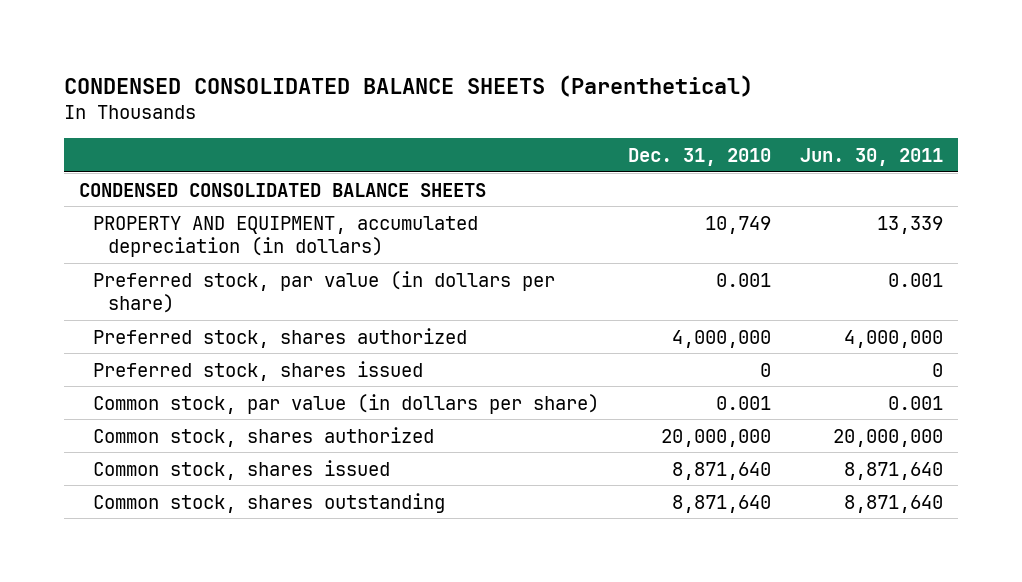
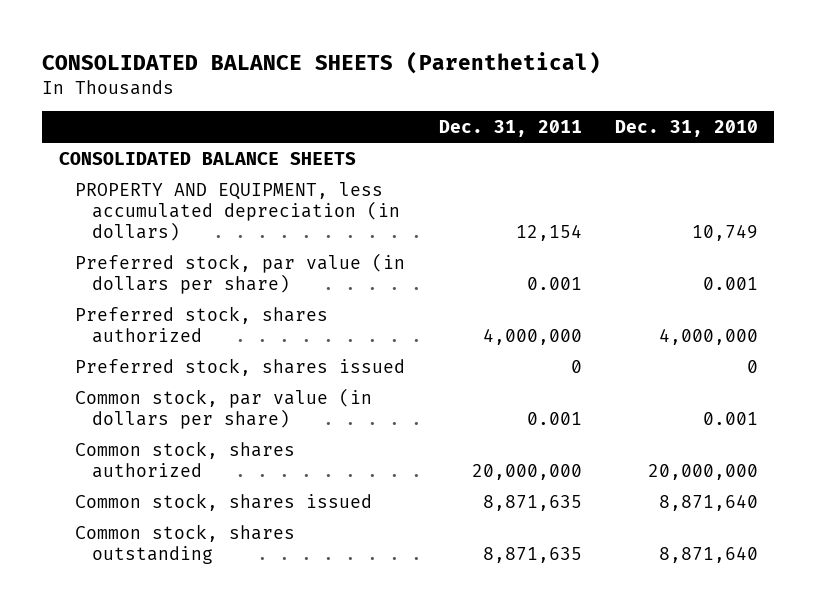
[64,74,754,97] CONDENSED CONSOLIDATED BALANCE SHEETS (Parenthetical) -> [42,50,602,74] CONSOLIDATED BALANCE SHEETS (Parenthetical)
[800,148,944,167] Jun. 30, 2011 -> none
none -> [438,119,582,137] Dec. 31, 2011
[78,182,486,197] CONDENSED CONSOLIDATED BALANCE SHEETS -> [58,151,356,165] CONSOLIDATED BALANCE SHEETS
[93,215,479,258] PROPERTY AND EQUIPMENT, accumulated depreciation (in dollars) -> [75,181,401,241] PROPERTY AND EQUIPMENT, less accumulated depreciation (in dollars)

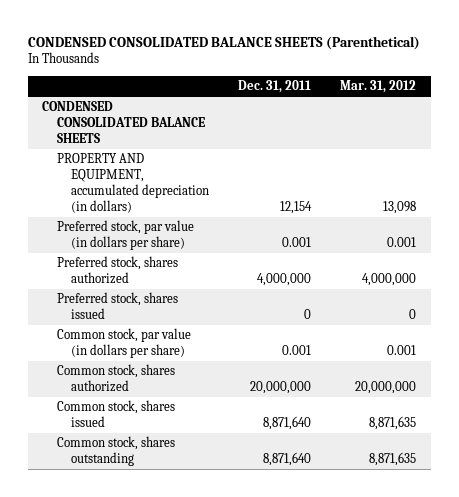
[42,50,602,74] CONSOLIDATED BALANCE SHEETS (Parenthetical) -> [27,35,420,50] CONDENSED CONSOLIDATED BALANCE SHEETS (Parenthetical)
[614,119,758,137] Dec. 31, 2010 -> none
none -> [340,80,417,94] Mar. 31, 2012
[58,151,356,165] CONSOLIDATED BALANCE SHEETS -> [42,101,205,144] CONDENSED CONSOLIDATED BALANCE SHEETS
[75,181,401,241] PROPERTY AND EQUIPMENT, less accumulated depreciation (in dollars) -> [56,153,210,214] PROPERTY AND EQUIPMENT, accumulated depreciation (in dollars)
[482,494,582,511] 8,871,635 -> [263,416,312,431] 8,871,640
[482,546,582,563] 8,871,635 -> [263,452,312,467] 8,871,640

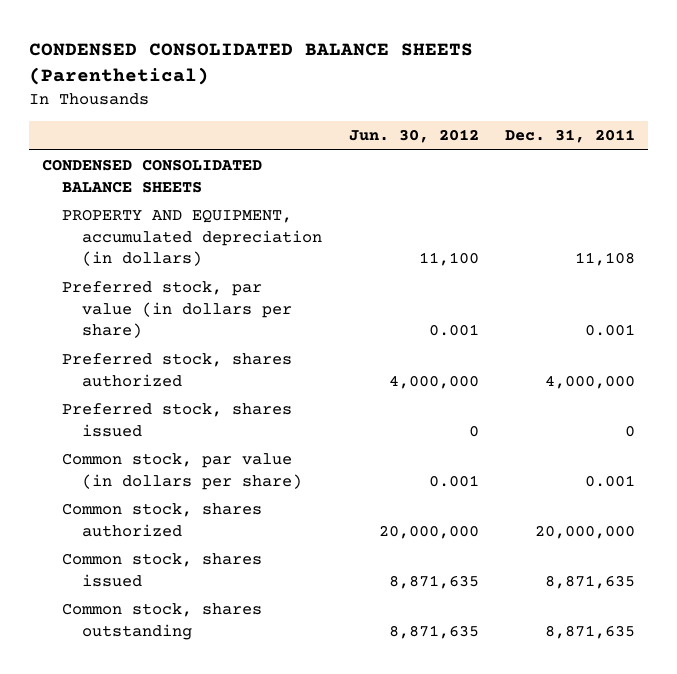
[340,80,417,94] Mar. 31, 2012 -> none
none -> [348,129,479,144] Jun. 30, 2012
[280,201,313,215] 12,154 -> [575,252,636,267] 11,108
[263,416,312,431] 8,871,640 -> [545,574,636,589] 8,871,635
[263,452,312,467] 8,871,640 -> [545,624,636,639] 8,871,635

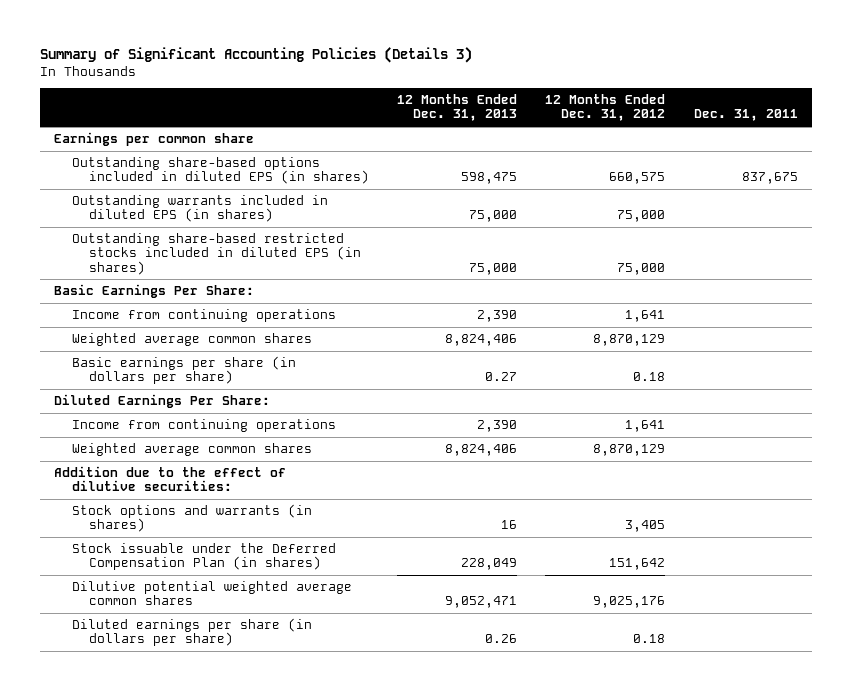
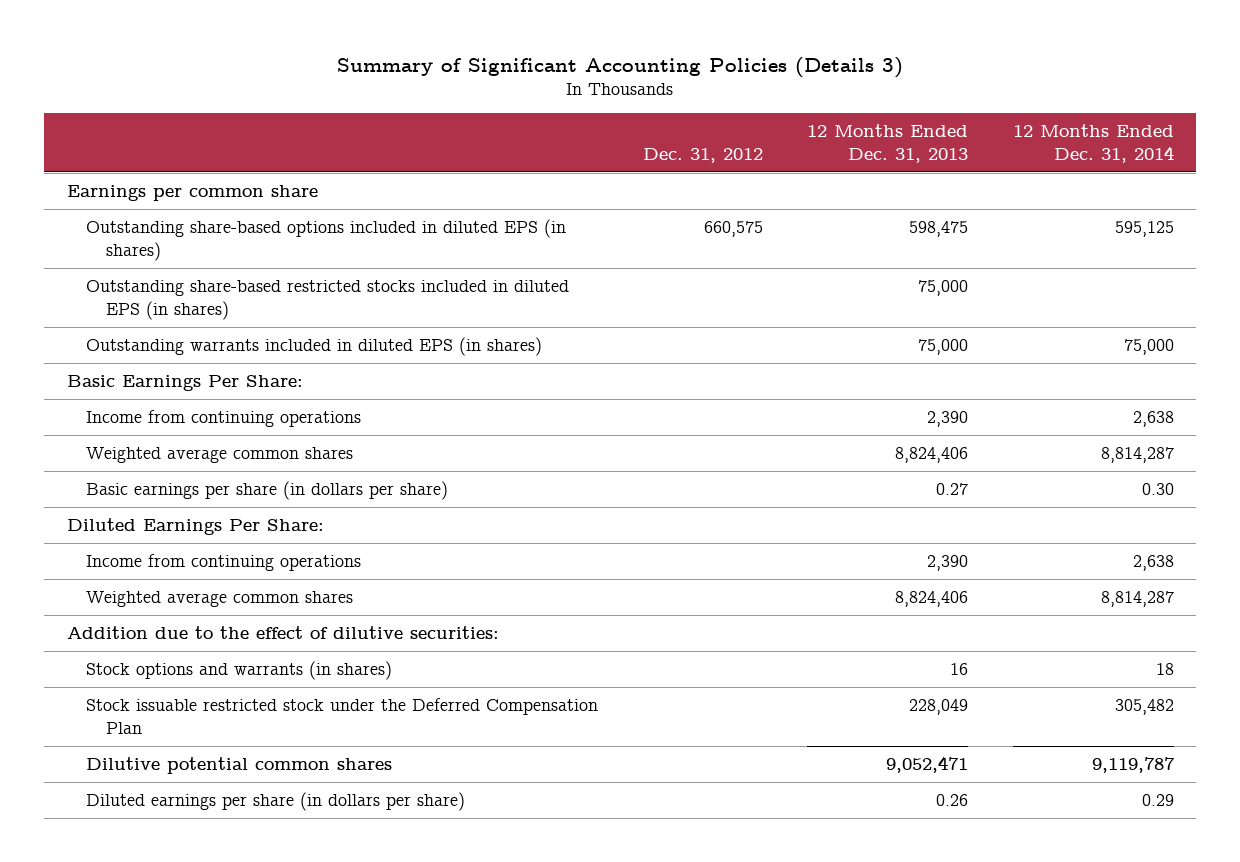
[545,94,666,122] 12 Months Ended Dec. 31, 2012 -> none
[693,109,798,122] Dec. 31, 2011 -> none
none -> [642,147,763,163] Dec. 31, 2012
none -> [1012,124,1174,163] 12 Months Ended Dec. 31, 2014
[71,195,328,223] Outstanding warrants included in diluted EPS (in shares) -> [86,337,543,357] Outstanding warrants included in diluted EPS (in shares)
[71,543,336,571] Stock issuable under the Deferred Compensation Plan (in shares) -> [86,698,599,734] Stock issuable restricted stock under the Deferred Compensation Plan
[71,581,352,606] Dilutive potential weighted average common shares -> [86,757,393,775] Dilutive potential common shares

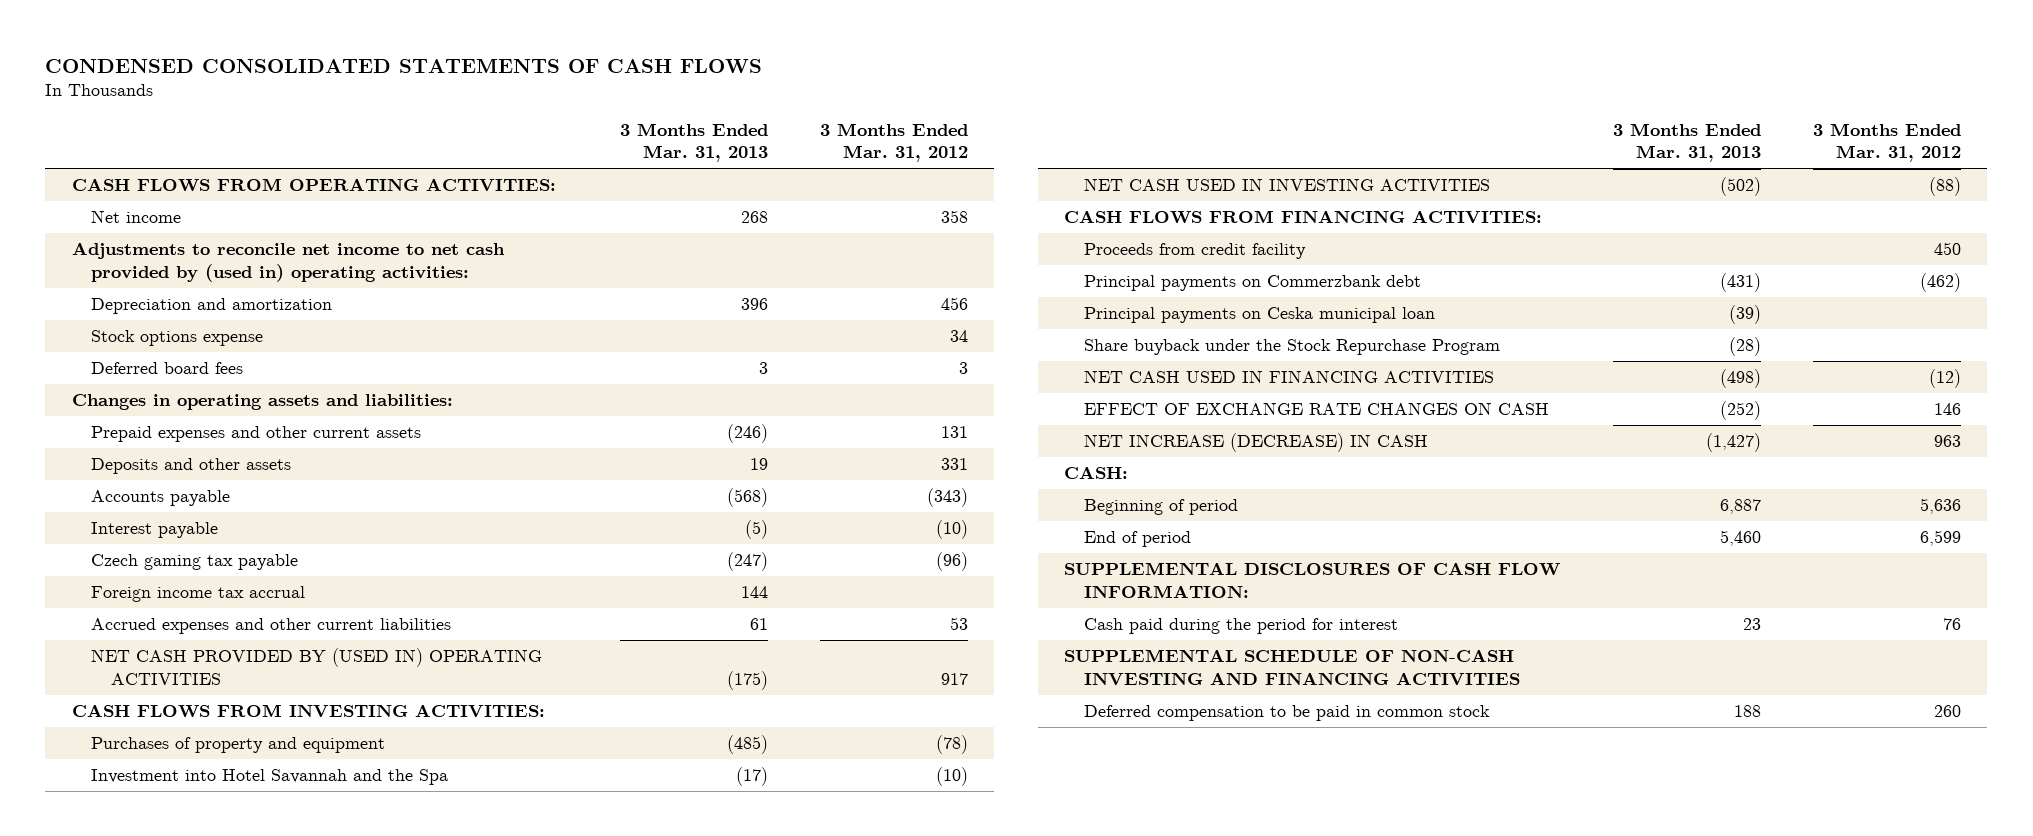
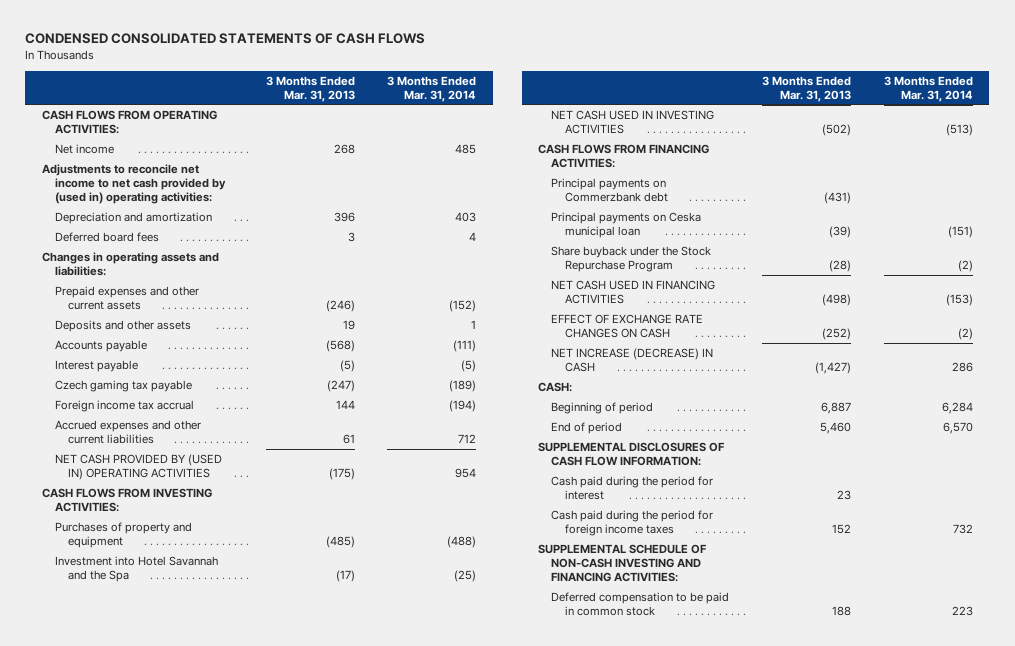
[820,122,969,163] 3 Months Ended Mar. 31, 2012 -> none
none -> [387,75,477,102] 3 Months Ended Mar. 31, 2014
[91,330,264,347] Stock options expense -> none
[1084,243,1307,260] Proceeds from credit facility -> none
none -> [551,510,714,537] Cash paid during the period for foreign income taxes
[1064,649,1521,685] SUPPLEMENTAL SCHEDULE OF NON-CASH INVESTING AND FINANCING ACTIVITIES -> [538,544,708,583] SUPPLEMENTAL SCHEDULE OF NON-CASH INVESTING AND FINANCING ACTIVITIES:

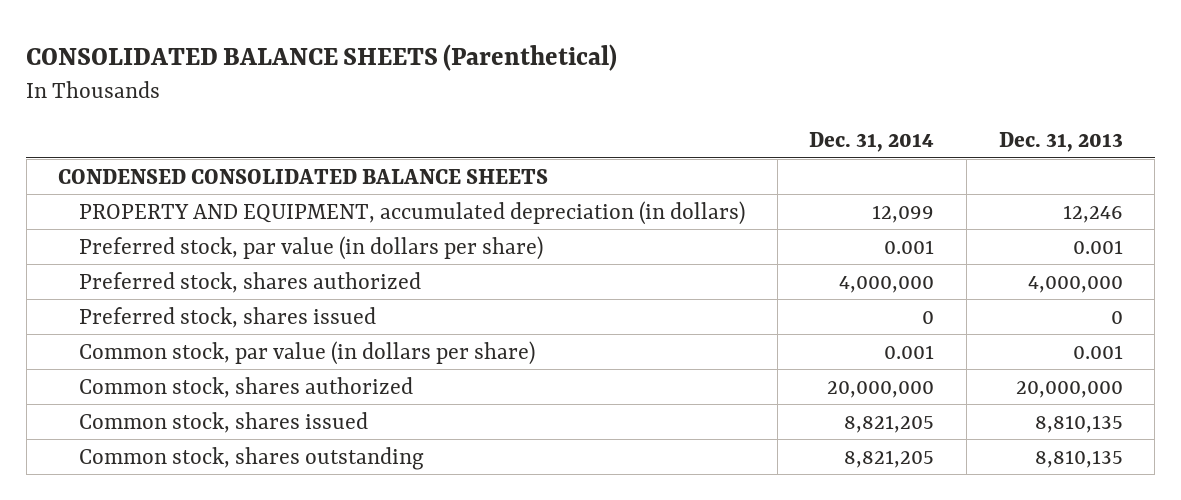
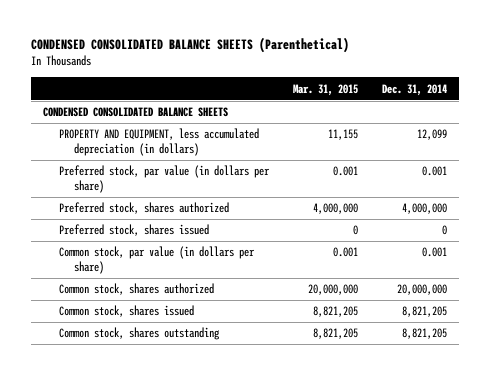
[26,43,618,71] CONSOLIDATED BALANCE SHEETS (Parenthetical) -> [30,37,349,54] CONDENSED CONSOLIDATED BALANCE SHEETS (Parenthetical)
[998,132,1123,153] Dec. 31, 2013 -> none
none -> [292,83,358,96] Mar. 31, 2015
[79,200,746,225] PROPERTY AND EQUIPMENT, accumulated depreciation (in dollars) -> [58,128,259,157] PROPERTY AND EQUIPMENT, less accumulated depreciation (in dollars)

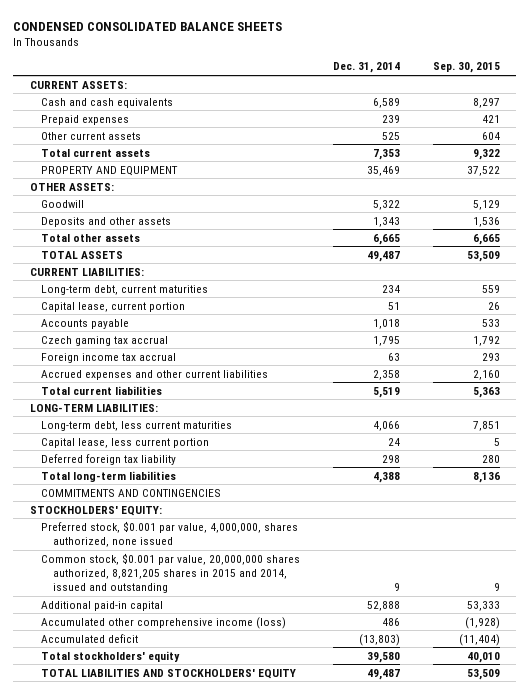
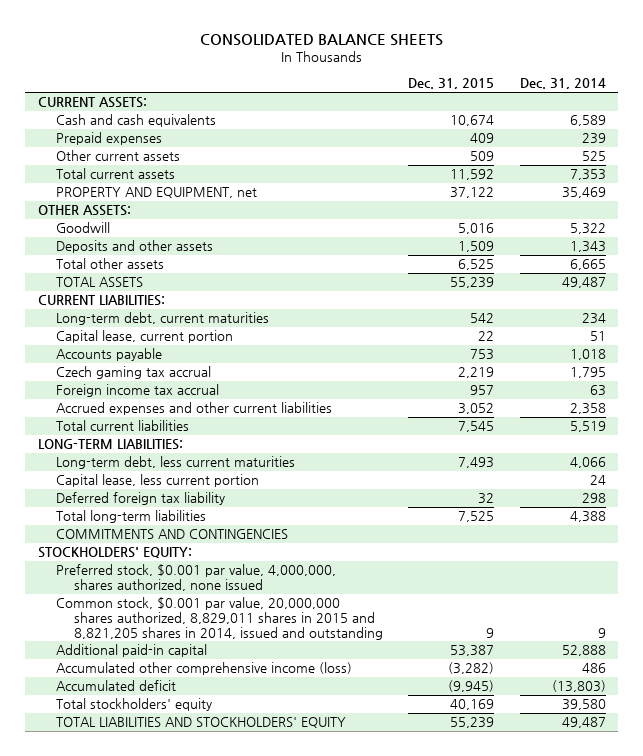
[13,21,283,31] CONDENSED CONSOLIDATED BALANCE SHEETS -> [199,34,443,47] CONSOLIDATED BALANCE SHEETS
[432,62,500,74] Sep. 30, 2015 -> none
none -> [408,78,495,90] Dec. 31, 2015
[41,165,179,176] PROPERTY AND EQUIPMENT -> [55,187,257,199] PROPERTY AND EQUIPMENT, net
[41,552,301,594] Common stock, $0.001 par value, 20,000,000 shares authorized, 8,821,205 shares in 2015 and 2014, issued and outstanding -> [55,597,383,640] Common stock, $0.001 par value, 20,000,000 shares authorized, 8,829,011 shares in 2015 and 8,821,205 shares in 2014, issued and outstanding

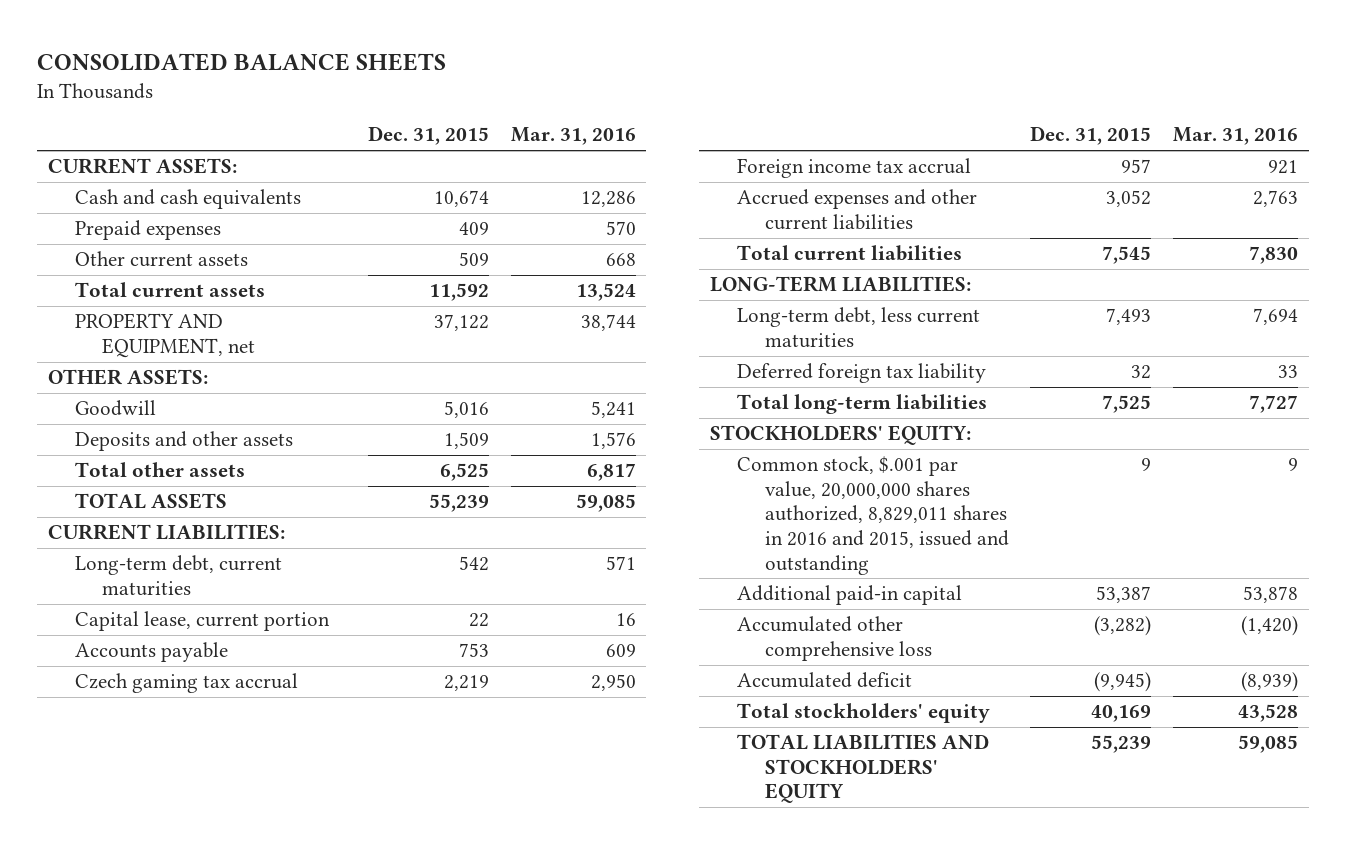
[519,78,606,90] Dec. 31, 2014 -> none
none -> [510,127,636,146] Mar. 31, 2016
[55,474,259,488] Capital lease, less current portion -> none
[55,529,288,540] COMMITMENTS AND CONTINGENCIES -> none
[55,564,336,592] Preferred stock, $0.001 par value, 4,000,000, shares authorized, none issued -> none
[55,597,383,640] Common stock, $0.001 par value, 20,000,000 shares authorized, 8,829,011 shares in 2015 and 8,821,205 shares in 2014, issued and outstanding -> [737,456,1009,575] Common stock, $.001 par value, 20,000,000 shares authorized, 8,829,011 shares in 2016 and 2015, issued and outstanding
[55,662,352,676] Accumulated other comprehensive income (loss) -> [737,616,932,661] Accumulated other comprehensive loss

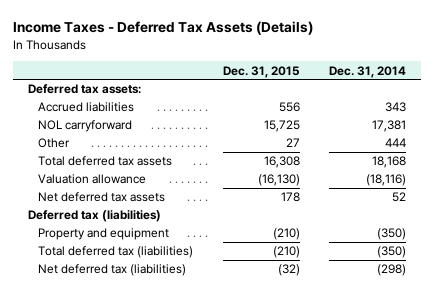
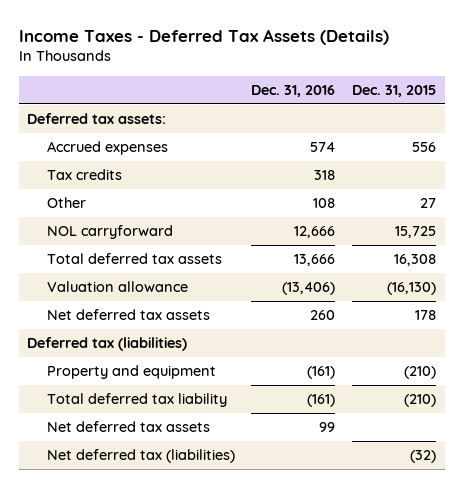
[329,65,407,78] Dec. 31, 2014 -> none
none -> [251,85,336,98] Dec. 31, 2016
[37,102,134,113] Accrued liabilities -> [46,141,168,156] Accrued expenses
none -> [46,169,122,181] Tax credits
[37,120,132,133] NOL carryforward -> [46,225,173,240] NOL carryforward
[37,246,193,259] Total deferred tax (liabilities) -> [46,393,227,408] Total deferred tax liability
none -> [46,421,210,433] Net deferred tax assets

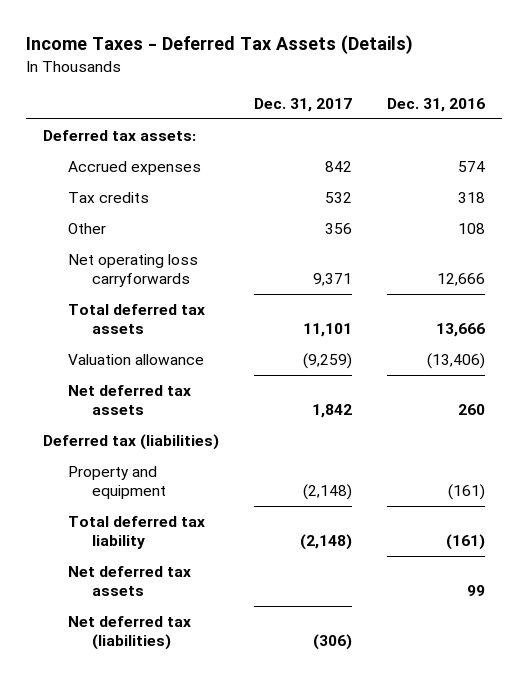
[352,85,437,98] Dec. 31, 2015 -> none
none -> [254,97,353,112] Dec. 31, 2017
[46,225,173,240] NOL carryforward -> [67,254,198,288] Net operating loss carryforwards

